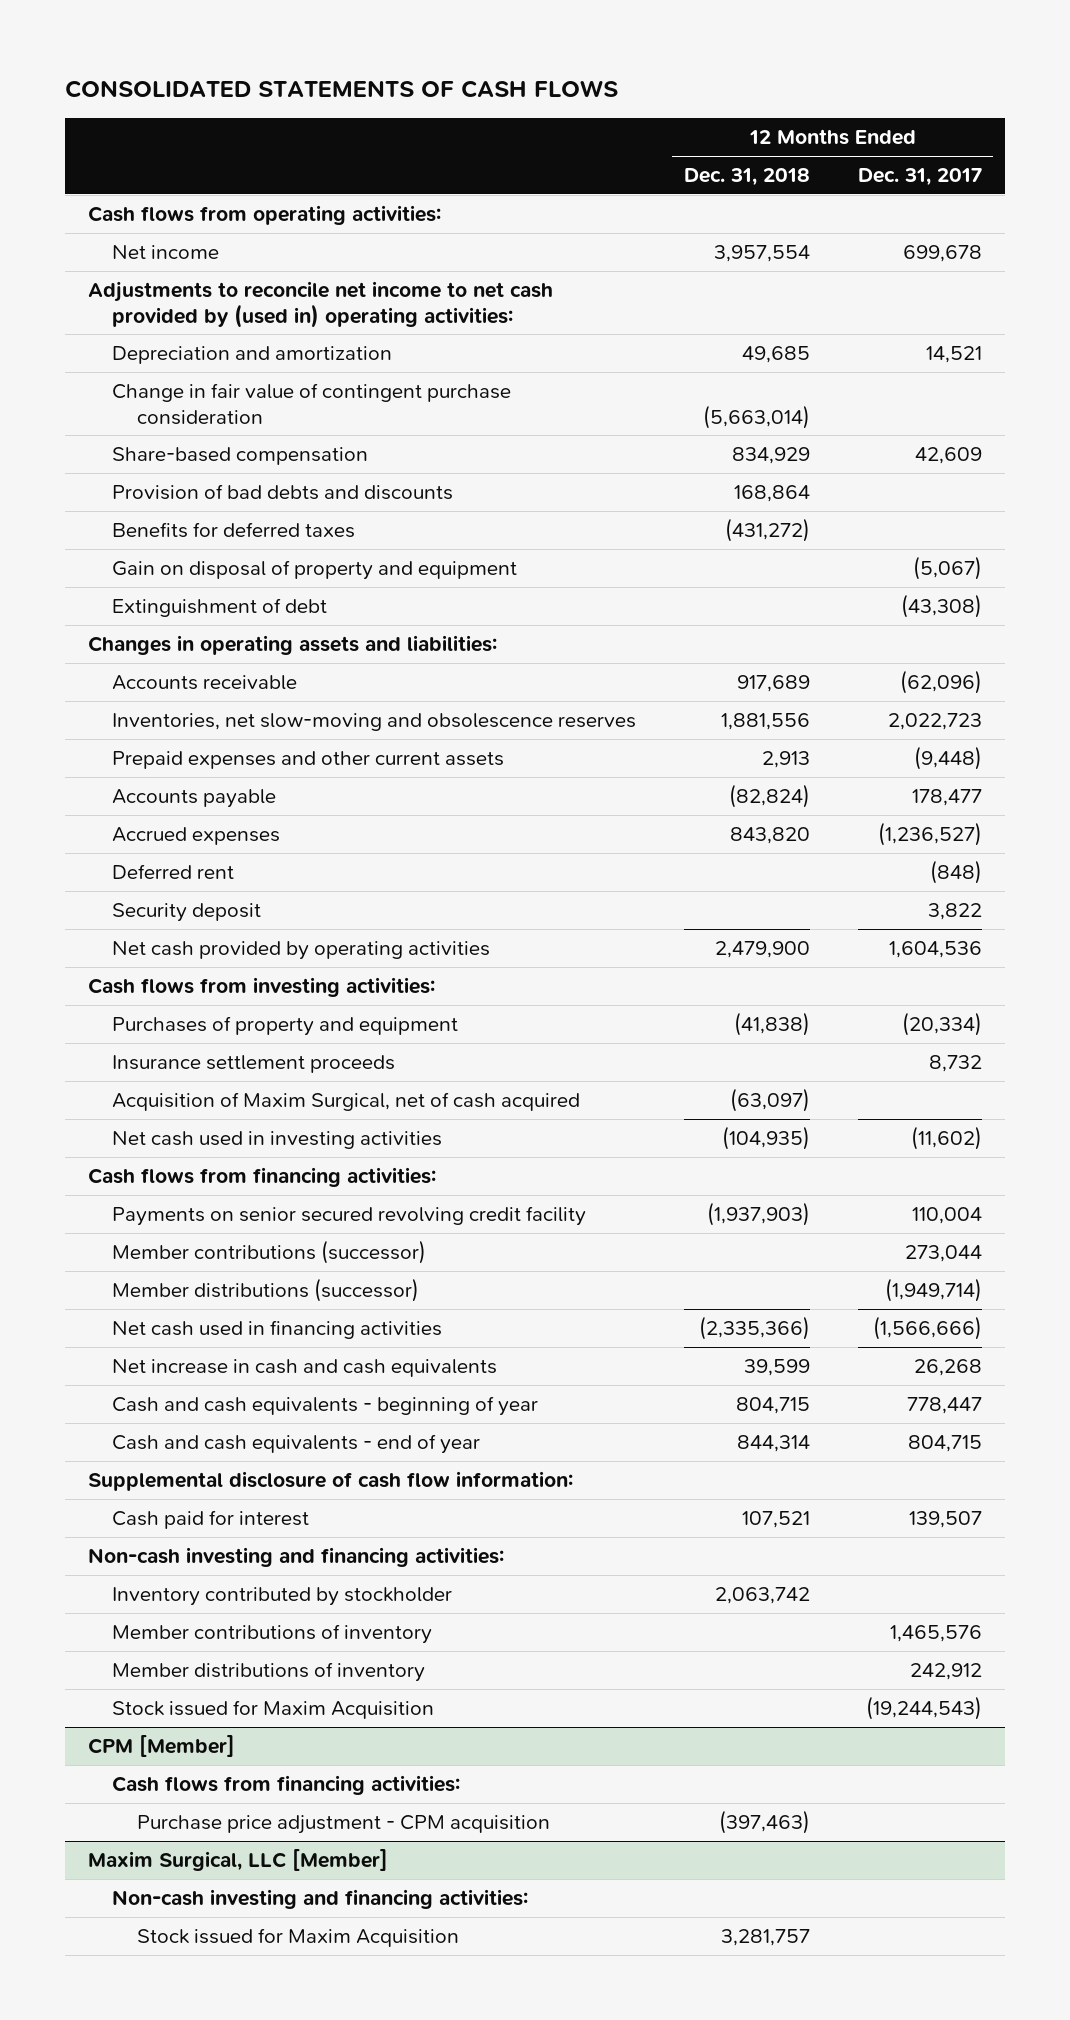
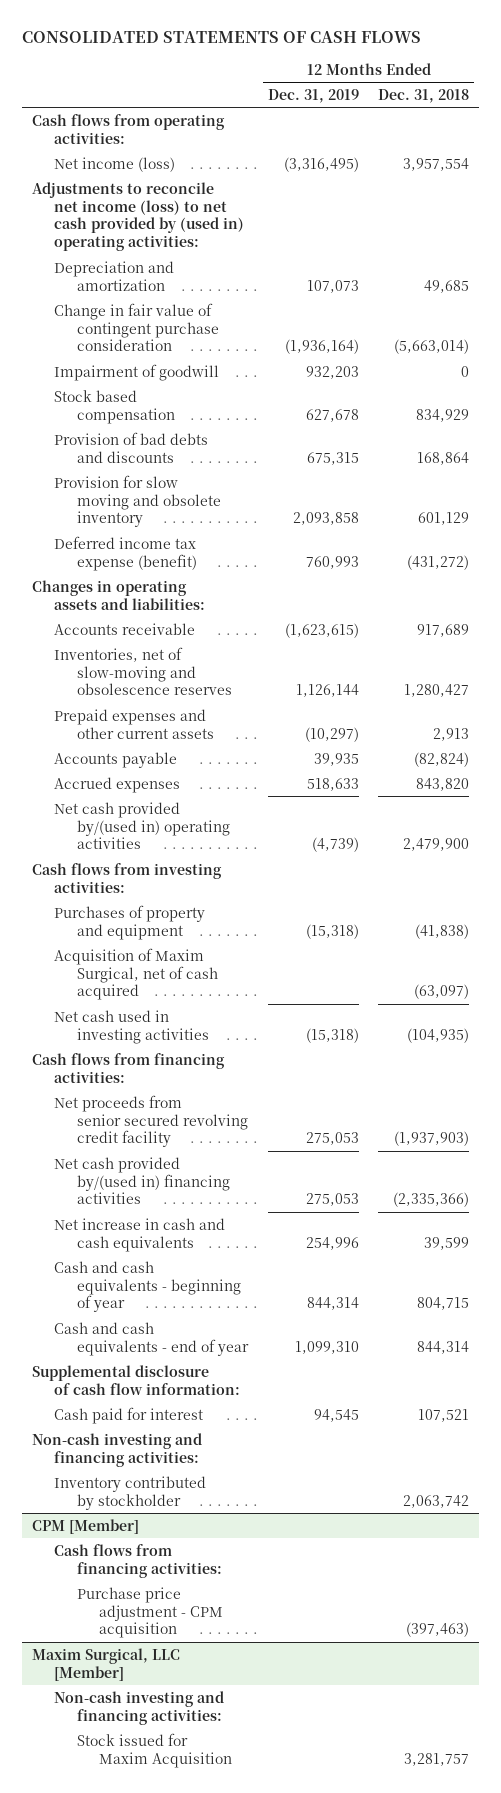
[857,167,982,186] Dec. 31, 2017 -> none
none -> [267,89,359,104] Dec. 31, 2019
[112,244,220,259] Net income -> [54,156,176,172] Net income (loss)
[88,280,554,328] Adjustments to reconcile net income to net cash provided by (used in) operating activities: -> [31,181,245,252] Adjustments to reconcile net income (loss) to net cash provided by (used in) operating activities:
none -> [54,363,220,381] Impairment of goodwill
[112,446,369,465] Share-based compensation -> [54,389,175,424] Stock based compensation
[112,559,518,580] Gain on disposal of property and equipment -> none
[112,597,328,617] Extinguishment of debt -> none
none -> [54,474,221,528] Provision for slow moving and obsolete inventory
[112,521,356,538] Benefits for deferred taxes -> [54,535,197,571] Deferred income tax expense (benefit)
[112,712,637,731] Inventories, net slow-moving and obsolescence reserves -> [54,646,232,696] Inventories, net of slow-moving and obsolescence reserves
[721,712,811,730] 1,881,556 -> [404,684,470,698] 1,280,427
[112,863,235,879] Deferred rent -> none
[112,902,262,922] Security deposit -> none
[112,940,491,960] Net cash provided by operating activities -> [54,801,230,850] Net cash provided by/(used in) operating activities
[112,1054,396,1073] Insurance settlement proceeds -> none
[112,1239,427,1264] Member contributions (successor) -> none
[112,1277,420,1302] Member distributions (successor) -> none
[112,1205,587,1226] Payments on senior secured revolving credit facility -> [54,1094,248,1148] Net proceeds from senior secured revolving credit facility
[112,1319,443,1339] Net cash used in financing activities -> [54,1156,230,1205] Net cash provided by/(used in) financing activities
[112,1623,433,1644] Member contributions of inventory -> none
[112,1661,426,1682] Member distributions of inventory -> none
[112,1699,435,1719] Stock issued for Maxim Acquisition -> none

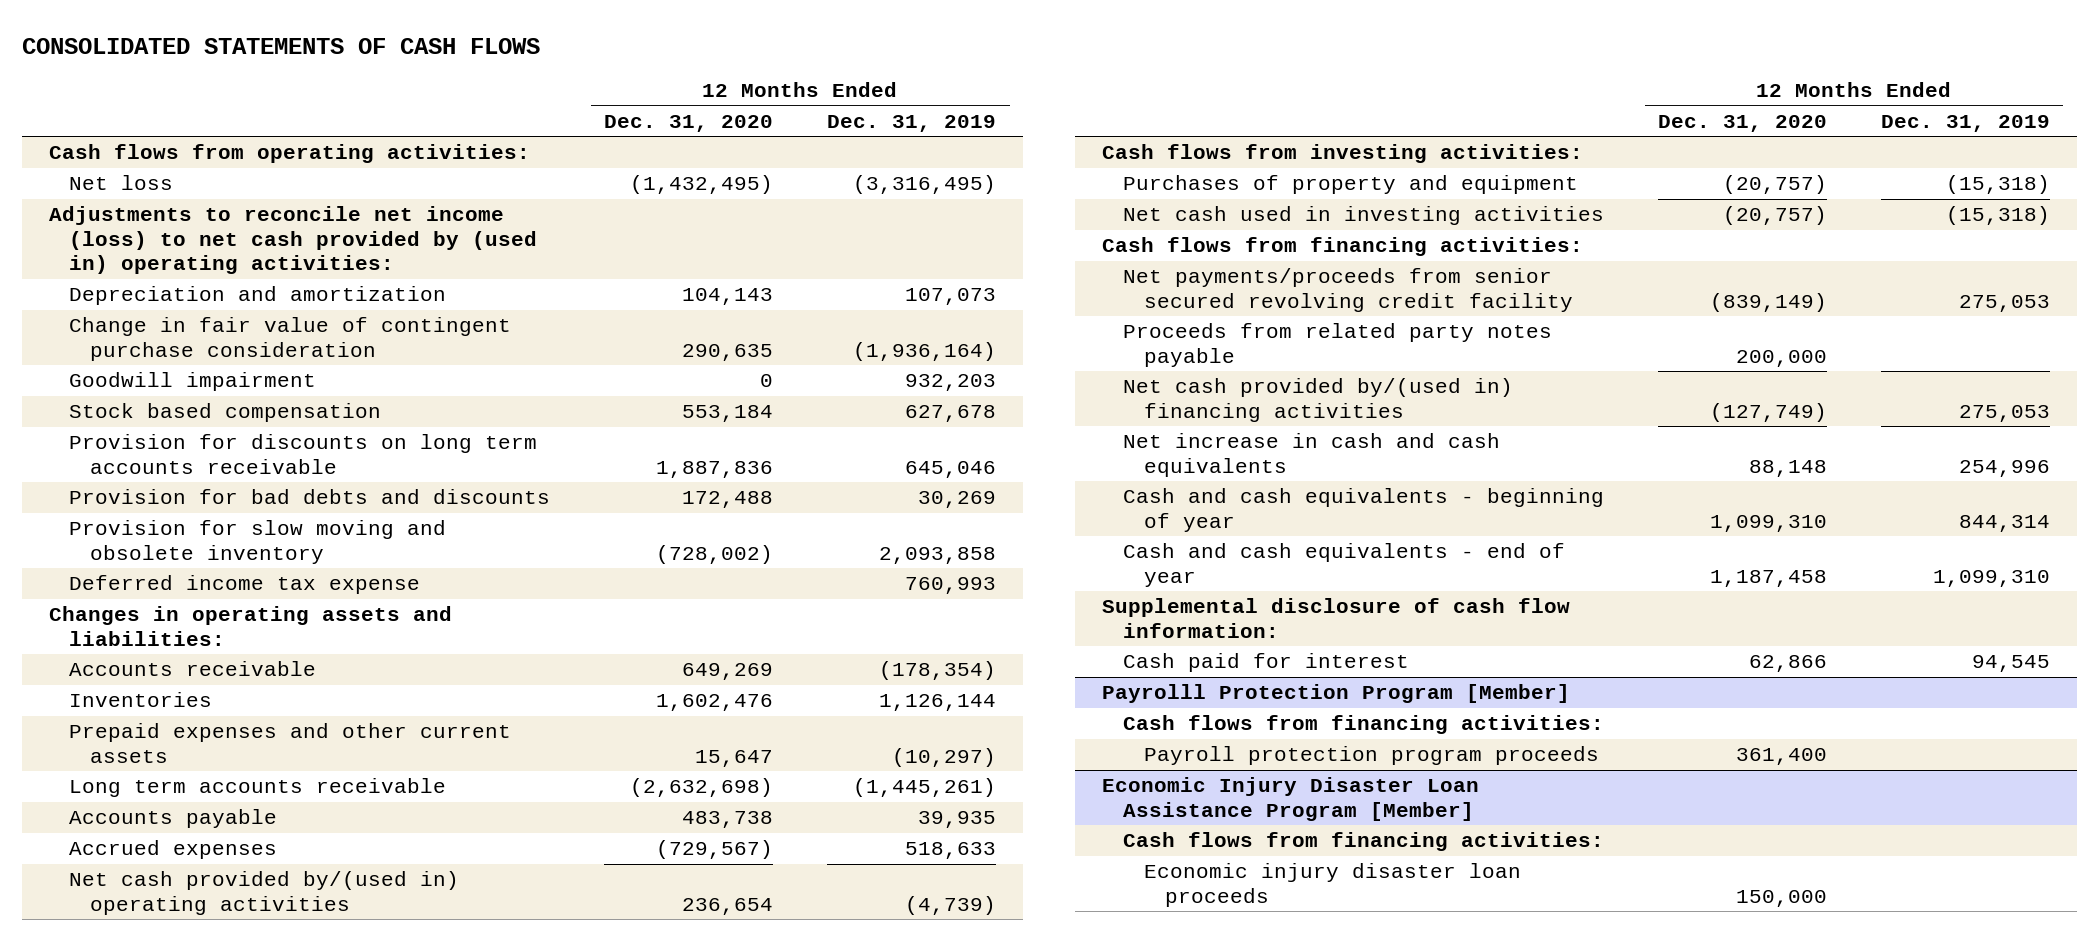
[378,89,470,104] Dec. 31, 2018 -> none
none -> [604,114,774,132] Dec. 31, 2020
[54,156,176,172] Net income (loss) -> [69,175,174,191] Net loss
[54,363,220,381] Impairment of goodwill -> [69,372,317,392] Goodwill impairment
none -> [69,434,538,474] Provision for discounts on long term accounts receivable
[54,431,209,463] Provision of bad debts and discounts -> [69,489,551,505] Provision for bad debts and discounts
[306,451,359,465] 675,315 -> [918,491,997,509] 30,269
[54,535,197,571] Deferred income tax expense (benefit) -> [69,575,421,595] Deferred income tax expense
[284,622,359,638] (1,623,615) -> [879,661,997,681] (178,354)
[54,646,232,696] Inventories, net of slow-moving and obsolescence reserves -> [69,692,213,708] Inventories
none -> [69,778,447,798] Long term accounts receivable
[54,947,218,1001] Acquisition of Maxim Surgical, net of cash acquired -> none
[54,1094,248,1148] Net proceeds from senior secured revolving credit facility -> [1123,268,1574,312] Net payments/proceeds from senior secured revolving credit facility
none -> [1123,323,1553,367] Proceeds from related party notes payable
[31,1432,202,1467] Non-cash investing and financing activities: -> none
[54,1475,207,1510] Inventory contributed by stockholder -> none
[31,1518,139,1534] CPM [Member] -> none
none -> [1102,684,1571,704] Payrolll Protection Program [Member]
[76,1586,224,1639] Purchase price adjustment - CPM acquisition -> none
[31,1647,180,1681] Maxim Surgical, LLC [Member] -> none
[54,1690,225,1725] Non-cash investing and financing activities: -> none
[76,1732,233,1768] Stock issued for Maxim Acquisition -> none
none -> [1144,746,1600,766] Payroll protection program proceeds
none -> [1102,777,1480,821] Economic Injury Disaster Loan Assistance Program [Member]
none -> [1123,832,1605,852] Cash flows from financing activities:
none -> [1144,863,1522,907] Economic injury disaster loan proceeds

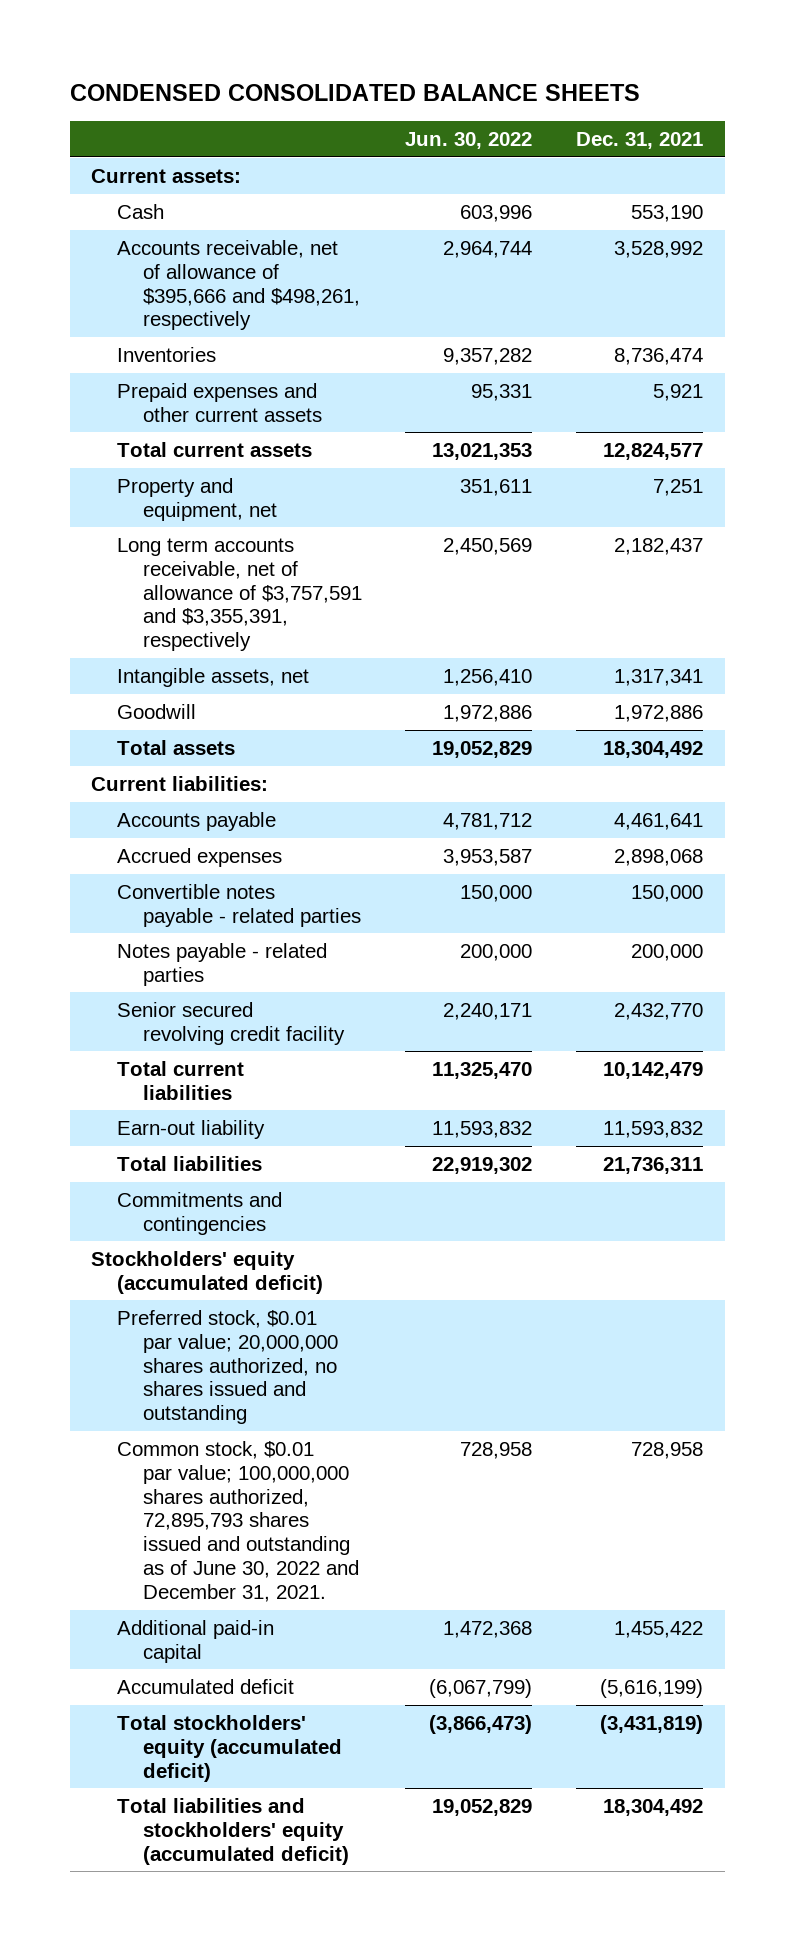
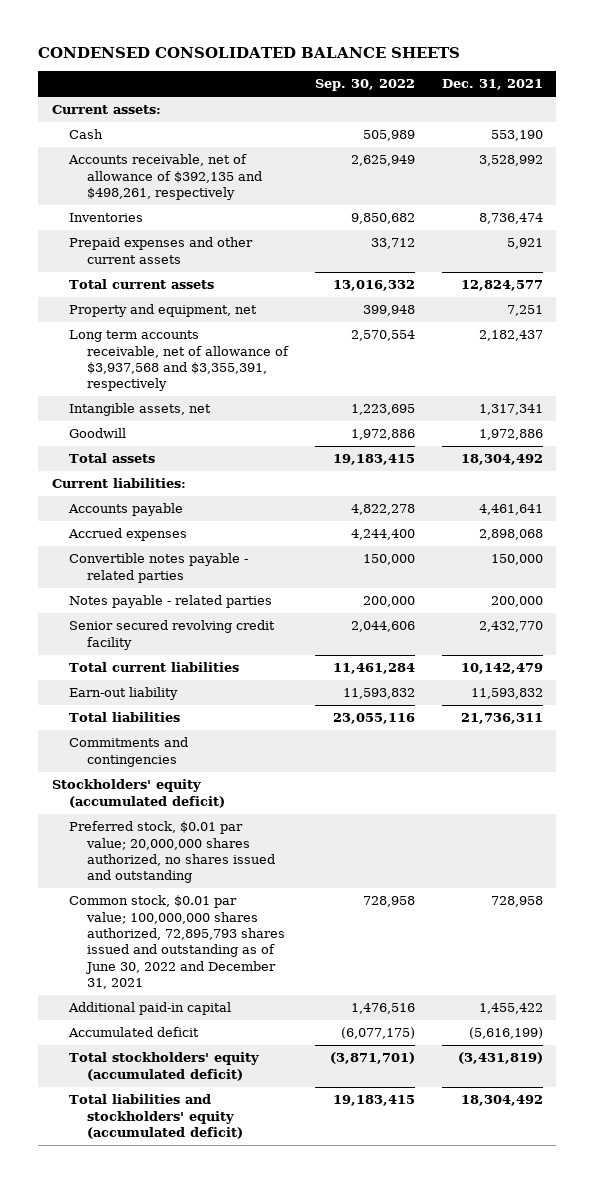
[405,132,533,150] Jun. 30, 2022 -> none
none -> [314,79,415,92] Sep. 30, 2022
[117,239,360,331] Accounts receivable, net of allowance of $395,666 and $498,261, respectively -> [68,154,262,200] Accounts receivable, net of allowance of $392,135 and $498,261, respectively
[117,537,362,652] Long term accounts receivable, net of allowance of $3,757,591 and $3,355,391, respectively -> [69,330,289,392] Long term accounts receivable, net of allowance of $3,937,568 and $3,355,391, respectively
[117,1440,359,1603] Common stock, $0.01 par value; 100,000,000 shares authorized, 72,895,793 shares issued and outstanding as of June 30, 2022 and December 31, 2021. -> [69,895,285,989] Common stock, $0.01 par value; 100,000,000 shares authorized, 72,895,793 shares issued and outstanding as of June 30, 2022 and December 31, 2021

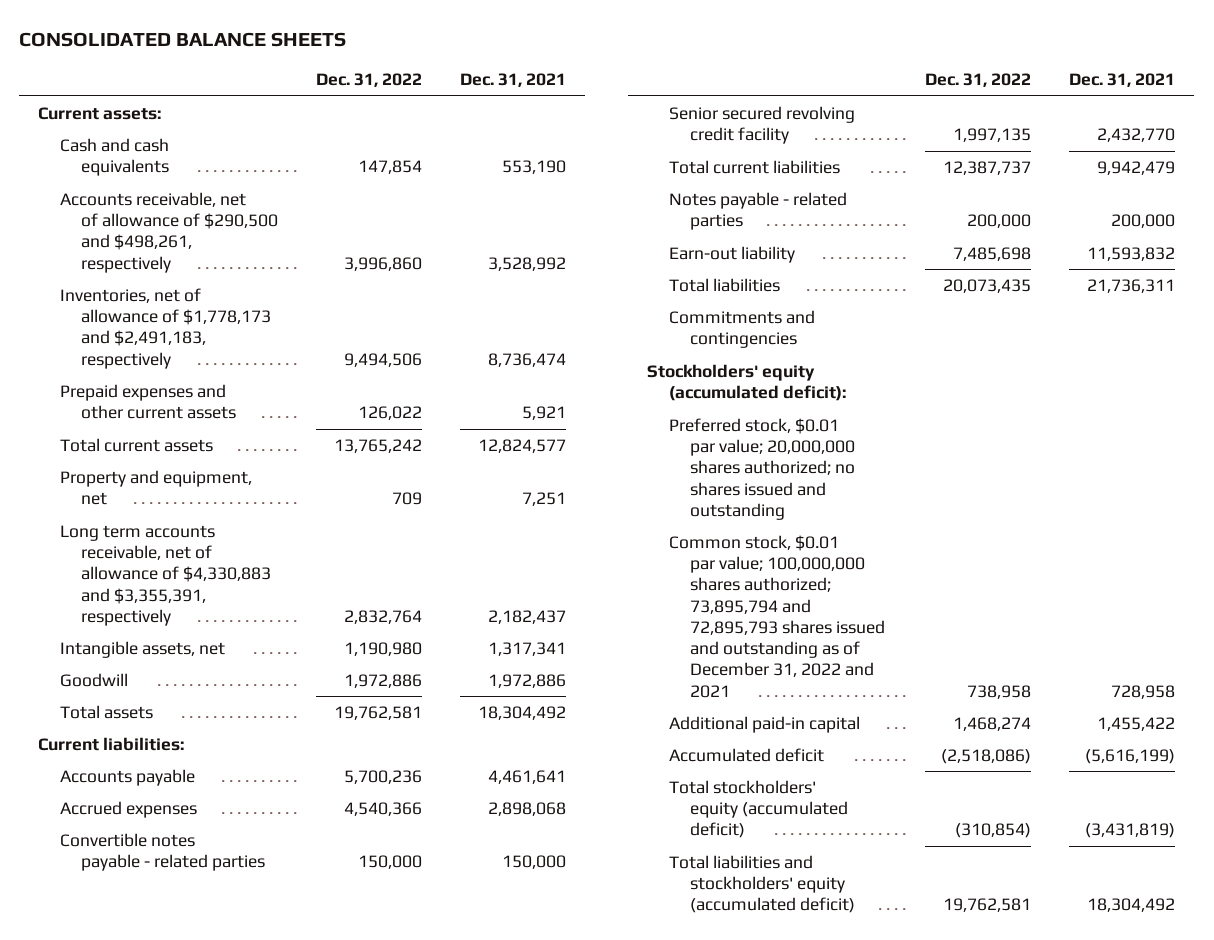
[38,47,461,59] CONDENSED CONSOLIDATED BALANCE SHEETS -> [19,31,347,47] CONSOLIDATED BALANCE SHEETS
[314,79,415,92] Sep. 30, 2022 -> none
none -> [316,73,423,88] Dec. 31, 2022
[69,129,104,140] Cash -> [59,137,170,177] Cash and cash equivalents
[68,154,262,200] Accounts receivable, net of allowance of $392,135 and $498,261, respectively -> [59,191,279,273] Accounts receivable, net of allowance of $290,500 and $498,261, respectively
[69,213,144,223] Inventories -> [59,287,272,369] Inventories, net of allowance of $1,778,173 and $2,491,183, respectively
[69,330,289,392] Long term accounts receivable, net of allowance of $3,937,568 and $3,355,391, respectively -> [59,524,272,626] Long term accounts receivable, net of allowance of $4,330,883 and $3,355,391, respectively
[460,663,543,675] 10,142,479 -> [1097,160,1176,175] 9,942,479
[69,595,273,609] Notes payable - related parties -> [668,191,847,231] Notes payable - related parties
[51,779,226,808] Stockholders' equity (accumulated deficit) -> [647,363,846,402] Stockholders' equity (accumulated deficit):
[69,821,275,884] Preferred stock, $0.01 par value; 20,000,000 shares authorized, no shares issued and outstanding -> [668,417,856,520] Preferred stock, $0.01 par value; 20,000,000 shares authorized; no shares issued and outstanding
[69,895,285,989] Common stock, $0.01 par value; 100,000,000 shares authorized, 72,895,793 shares issued and outstanding as of June 30, 2022 and December 31, 2021 -> [668,534,886,698] Common stock, $0.01 par value; 100,000,000 shares authorized; 73,895,794 and 72,895,793 shares issued and outstanding as of December 31, 2022 and 2021

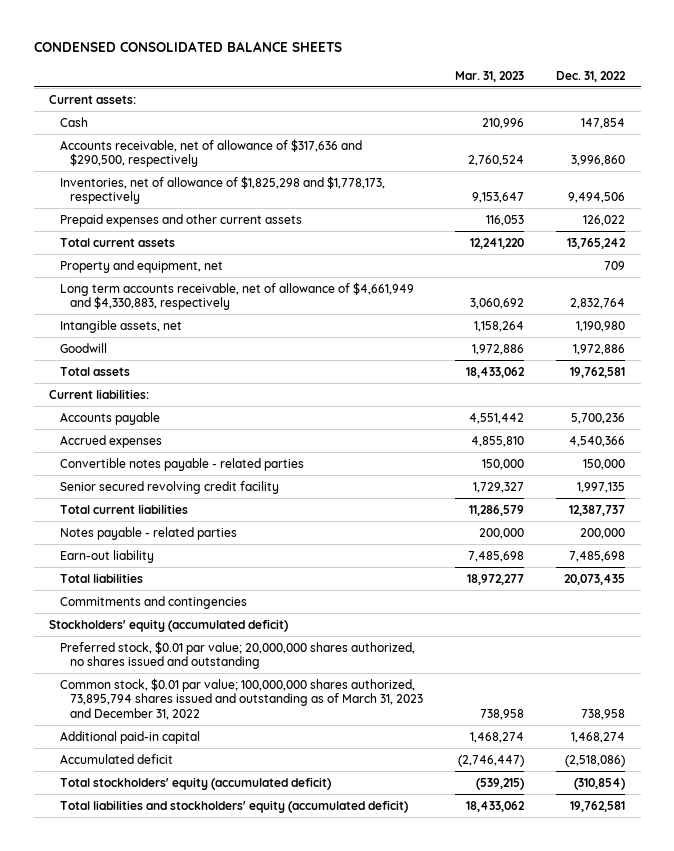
[19,31,347,47] CONSOLIDATED BALANCE SHEETS -> [33,41,342,53] CONDENSED CONSOLIDATED BALANCE SHEETS
[460,73,567,88] Dec. 31, 2021 -> none
none -> [455,70,525,82] Mar. 31, 2023
[59,137,170,177] Cash and cash equivalents -> [59,116,88,127] Cash
[59,191,279,273] Accounts receivable, net of allowance of $290,500 and $498,261, respectively -> [59,138,362,168] Accounts receivable, net of allowance of $317,636 and $290,500, respectively
[59,287,272,369] Inventories, net of allowance of $1,778,173 and $2,491,183, respectively -> [59,175,385,205] Inventories, net of allowance of $1,825,298 and $1,778,173, respectively
[59,524,272,626] Long term accounts receivable, net of allowance of $4,330,883 and $3,355,391, respectively -> [59,281,414,311] Long term accounts receivable, net of allowance of $4,661,949 and $4,330,883, respectively
[647,363,846,402] Stockholders' equity (accumulated deficit): -> [49,618,289,632] Stockholders' equity (accumulated deficit)
[668,417,856,520] Preferred stock, $0.01 par value; 20,000,000 shares authorized; no shares issued and outstanding -> [59,640,415,670] Preferred stock, $0.01 par value; 20,000,000 shares authorized, no shares issued and outstanding
[668,534,886,698] Common stock, $0.01 par value; 100,000,000 shares authorized; 73,895,794 and 72,895,793 shares issued and outstanding as of December 31, 2022 and 2021 -> [59,677,424,721] Common stock, $0.01 par value; 100,000,000 shares authorized, 73,895,794 shares issued and outstanding as of March 31, 2023 and December 31, 2022

